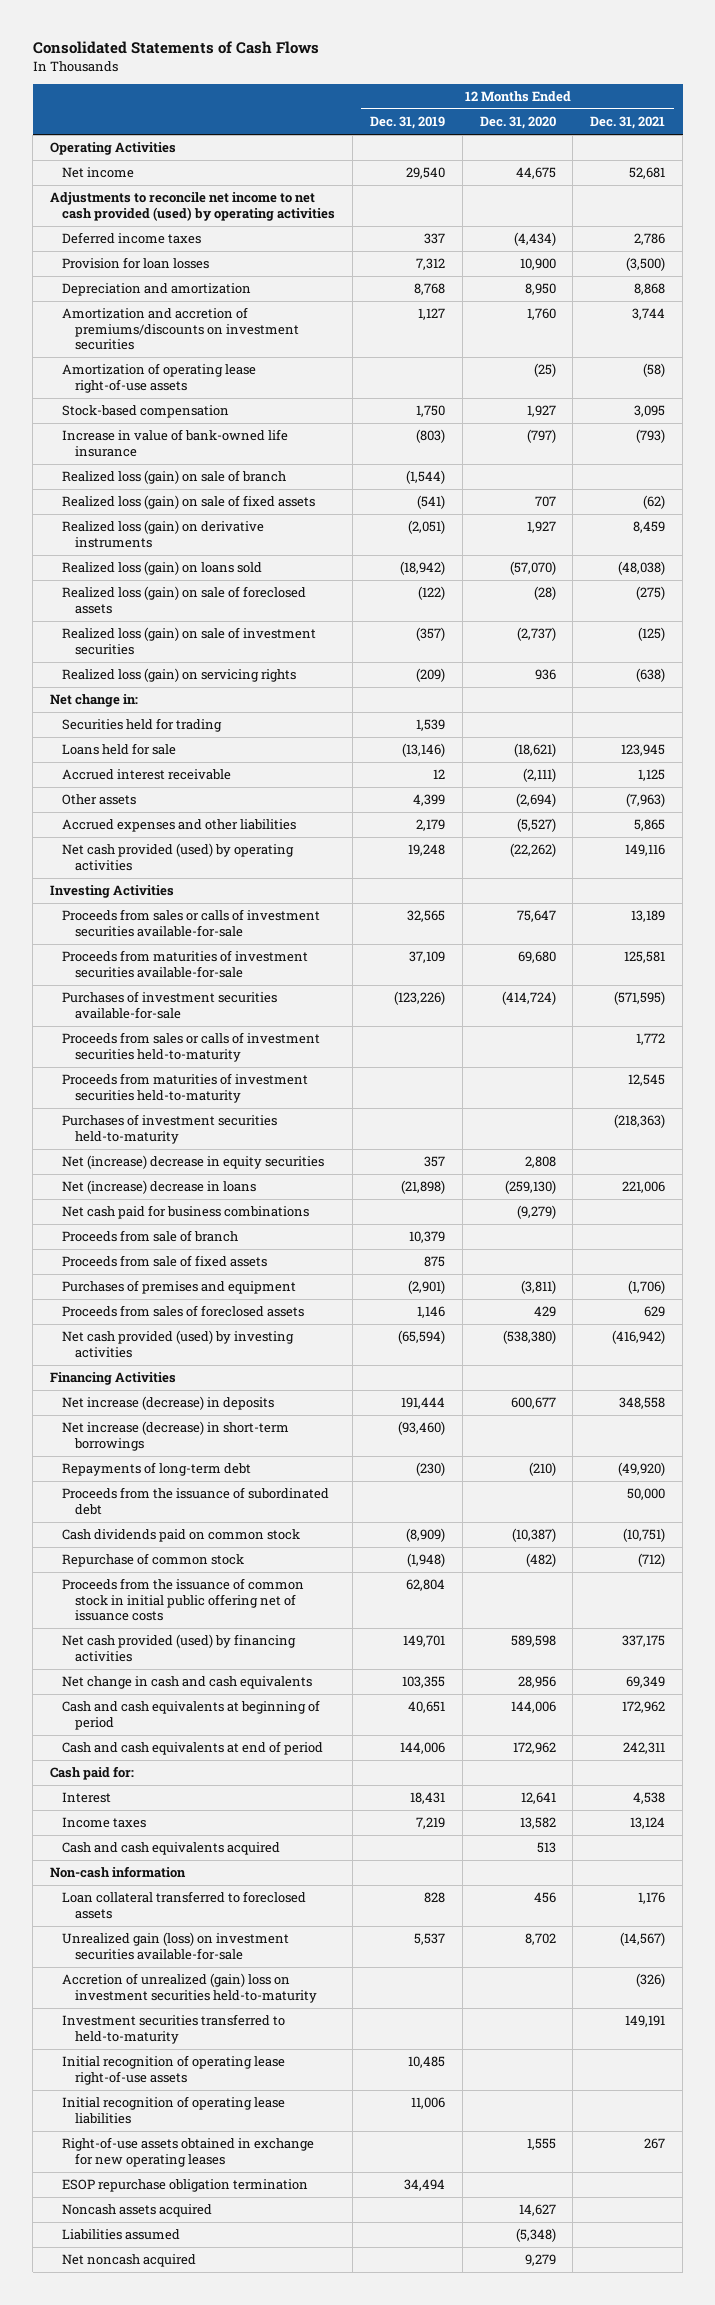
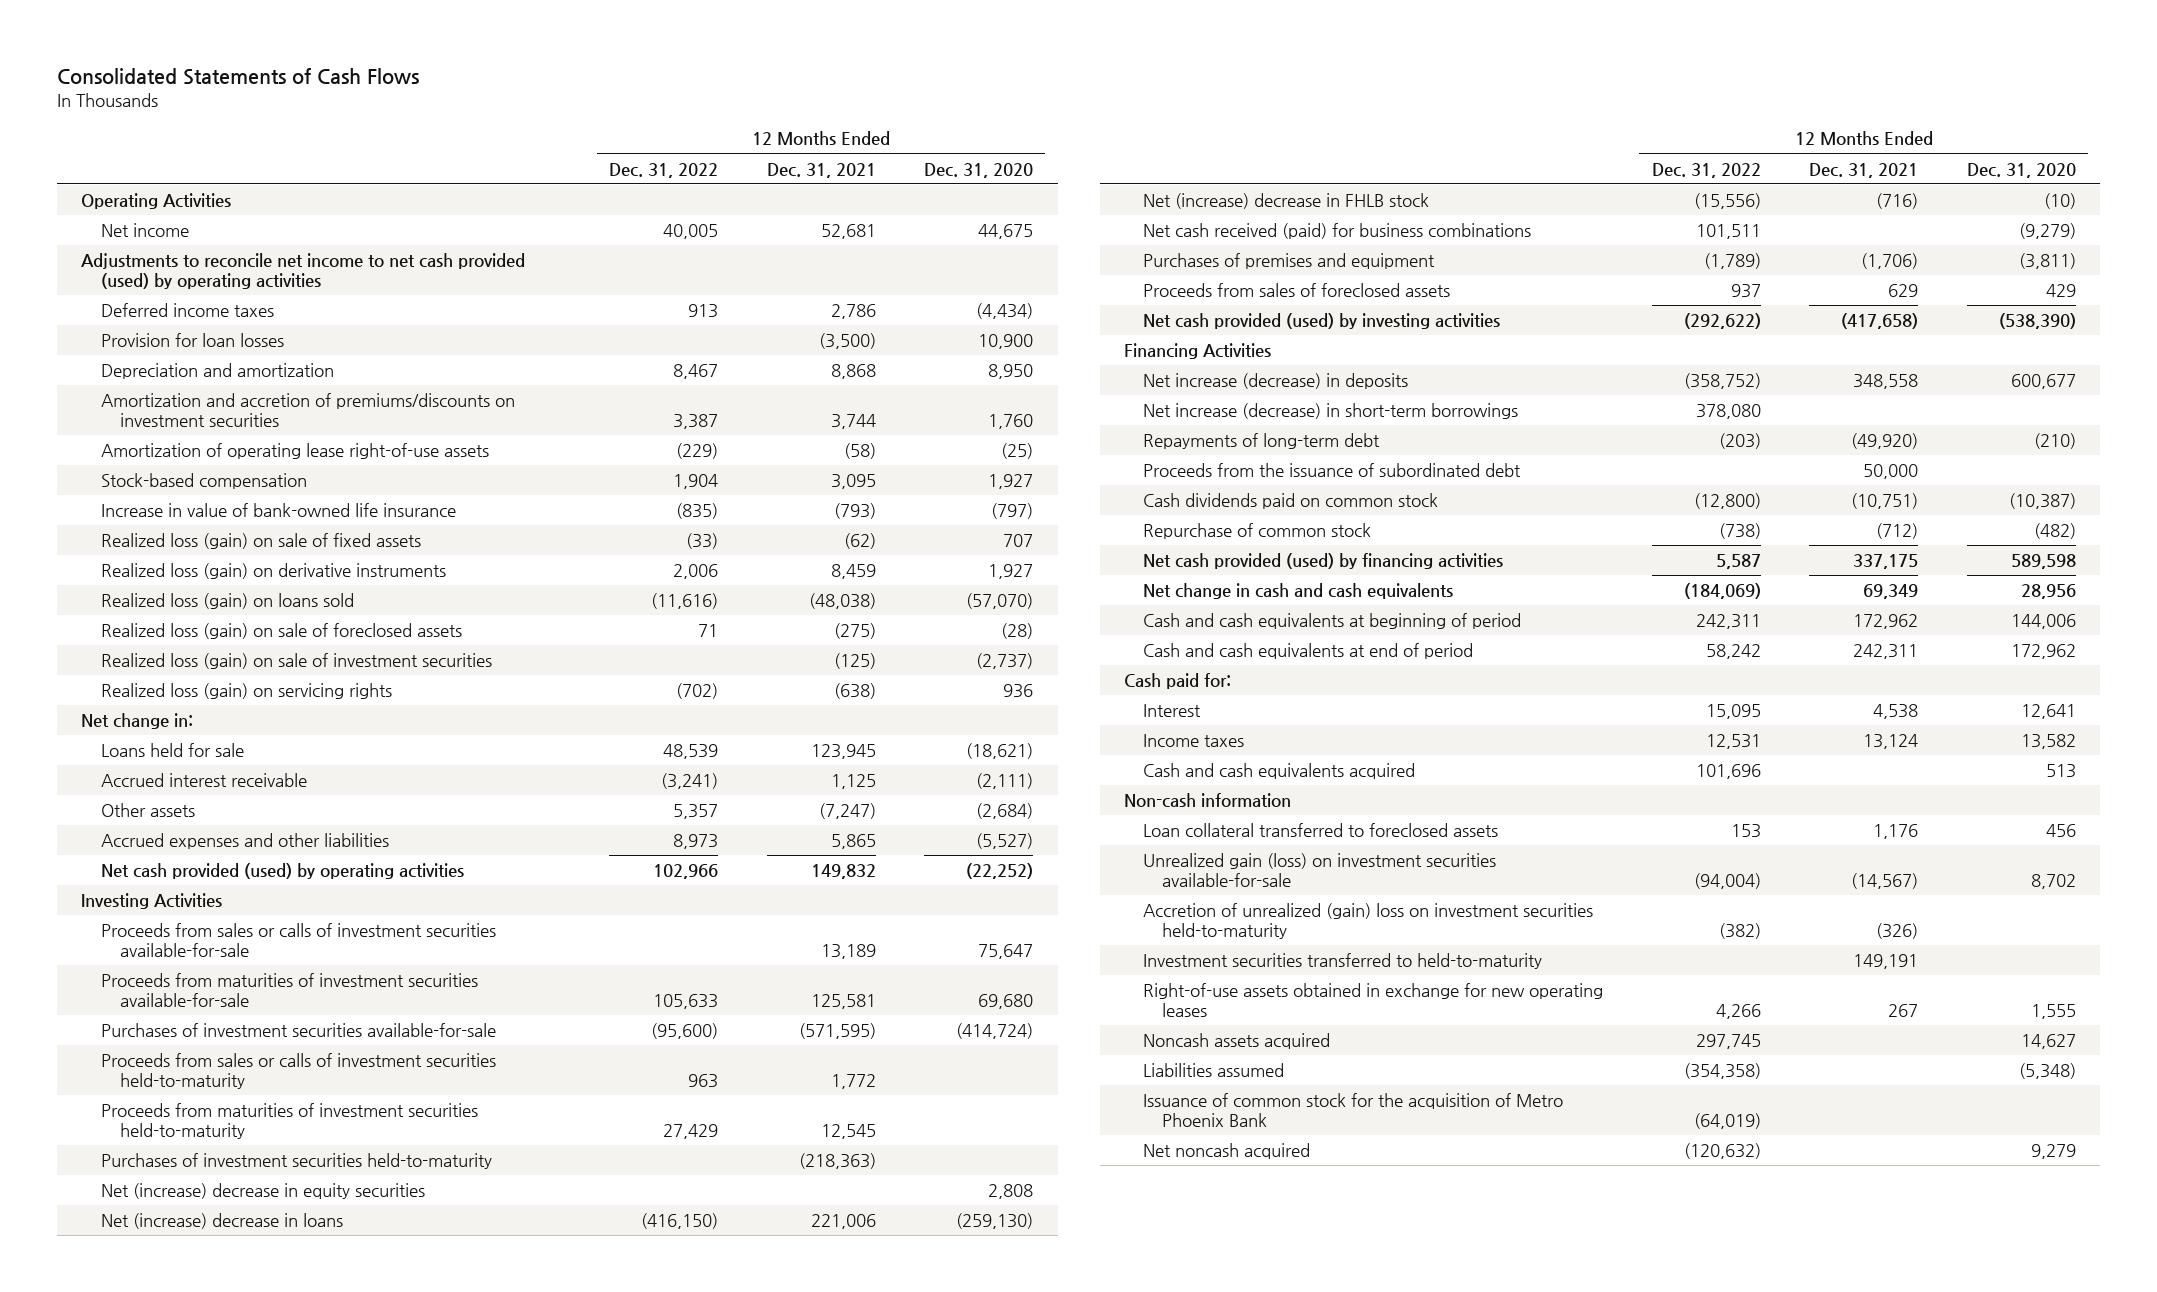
[369,116,445,130] Dec. 31, 2019 -> none
none -> [609,162,719,178] Dec. 31, 2022
[62,470,287,485] Realized loss (gain) on sale of branch -> none
[62,718,223,733] Securities held for trading -> none
[515,793,556,808] (2,694) -> [976,803,1034,820] (2,684)
[626,793,666,808] (7,963) -> [818,803,876,820] (7,247)
[509,843,556,858] (22,262) -> [966,863,1034,880] (22,252)
[625,844,666,857] 149,116 -> [810,864,876,880] 149,832
[62,1230,239,1243] Proceeds from sale of branch -> none
[62,1255,268,1268] Proceeds from sale of fixed assets -> none
none -> [1143,193,1430,210] Net (increase) decrease in FHLB stock
[62,1205,310,1220] Net cash paid for business combinations -> [1143,223,1532,240] Net cash received (paid) for business combinations
[502,1330,556,1345] (538,380) -> [1998,313,2076,330] (538,390)
[612,1330,666,1345] (416,942) -> [1841,313,1919,330] (417,658)
[62,1578,305,1622] Proceeds from the issuance of common stock in initial public offering net of issuance costs -> none
[62,2055,286,2085] Initial recognition of operating lease right-of-use assets -> none
[62,2096,286,2124] Initial recognition of operating lease liabilities -> none
[62,2179,309,2193] ESOP repurchase obligation termination -> none
none -> [1143,1093,1564,1127] Issuance of common stock for the acquisition of Metro Phoenix Bank

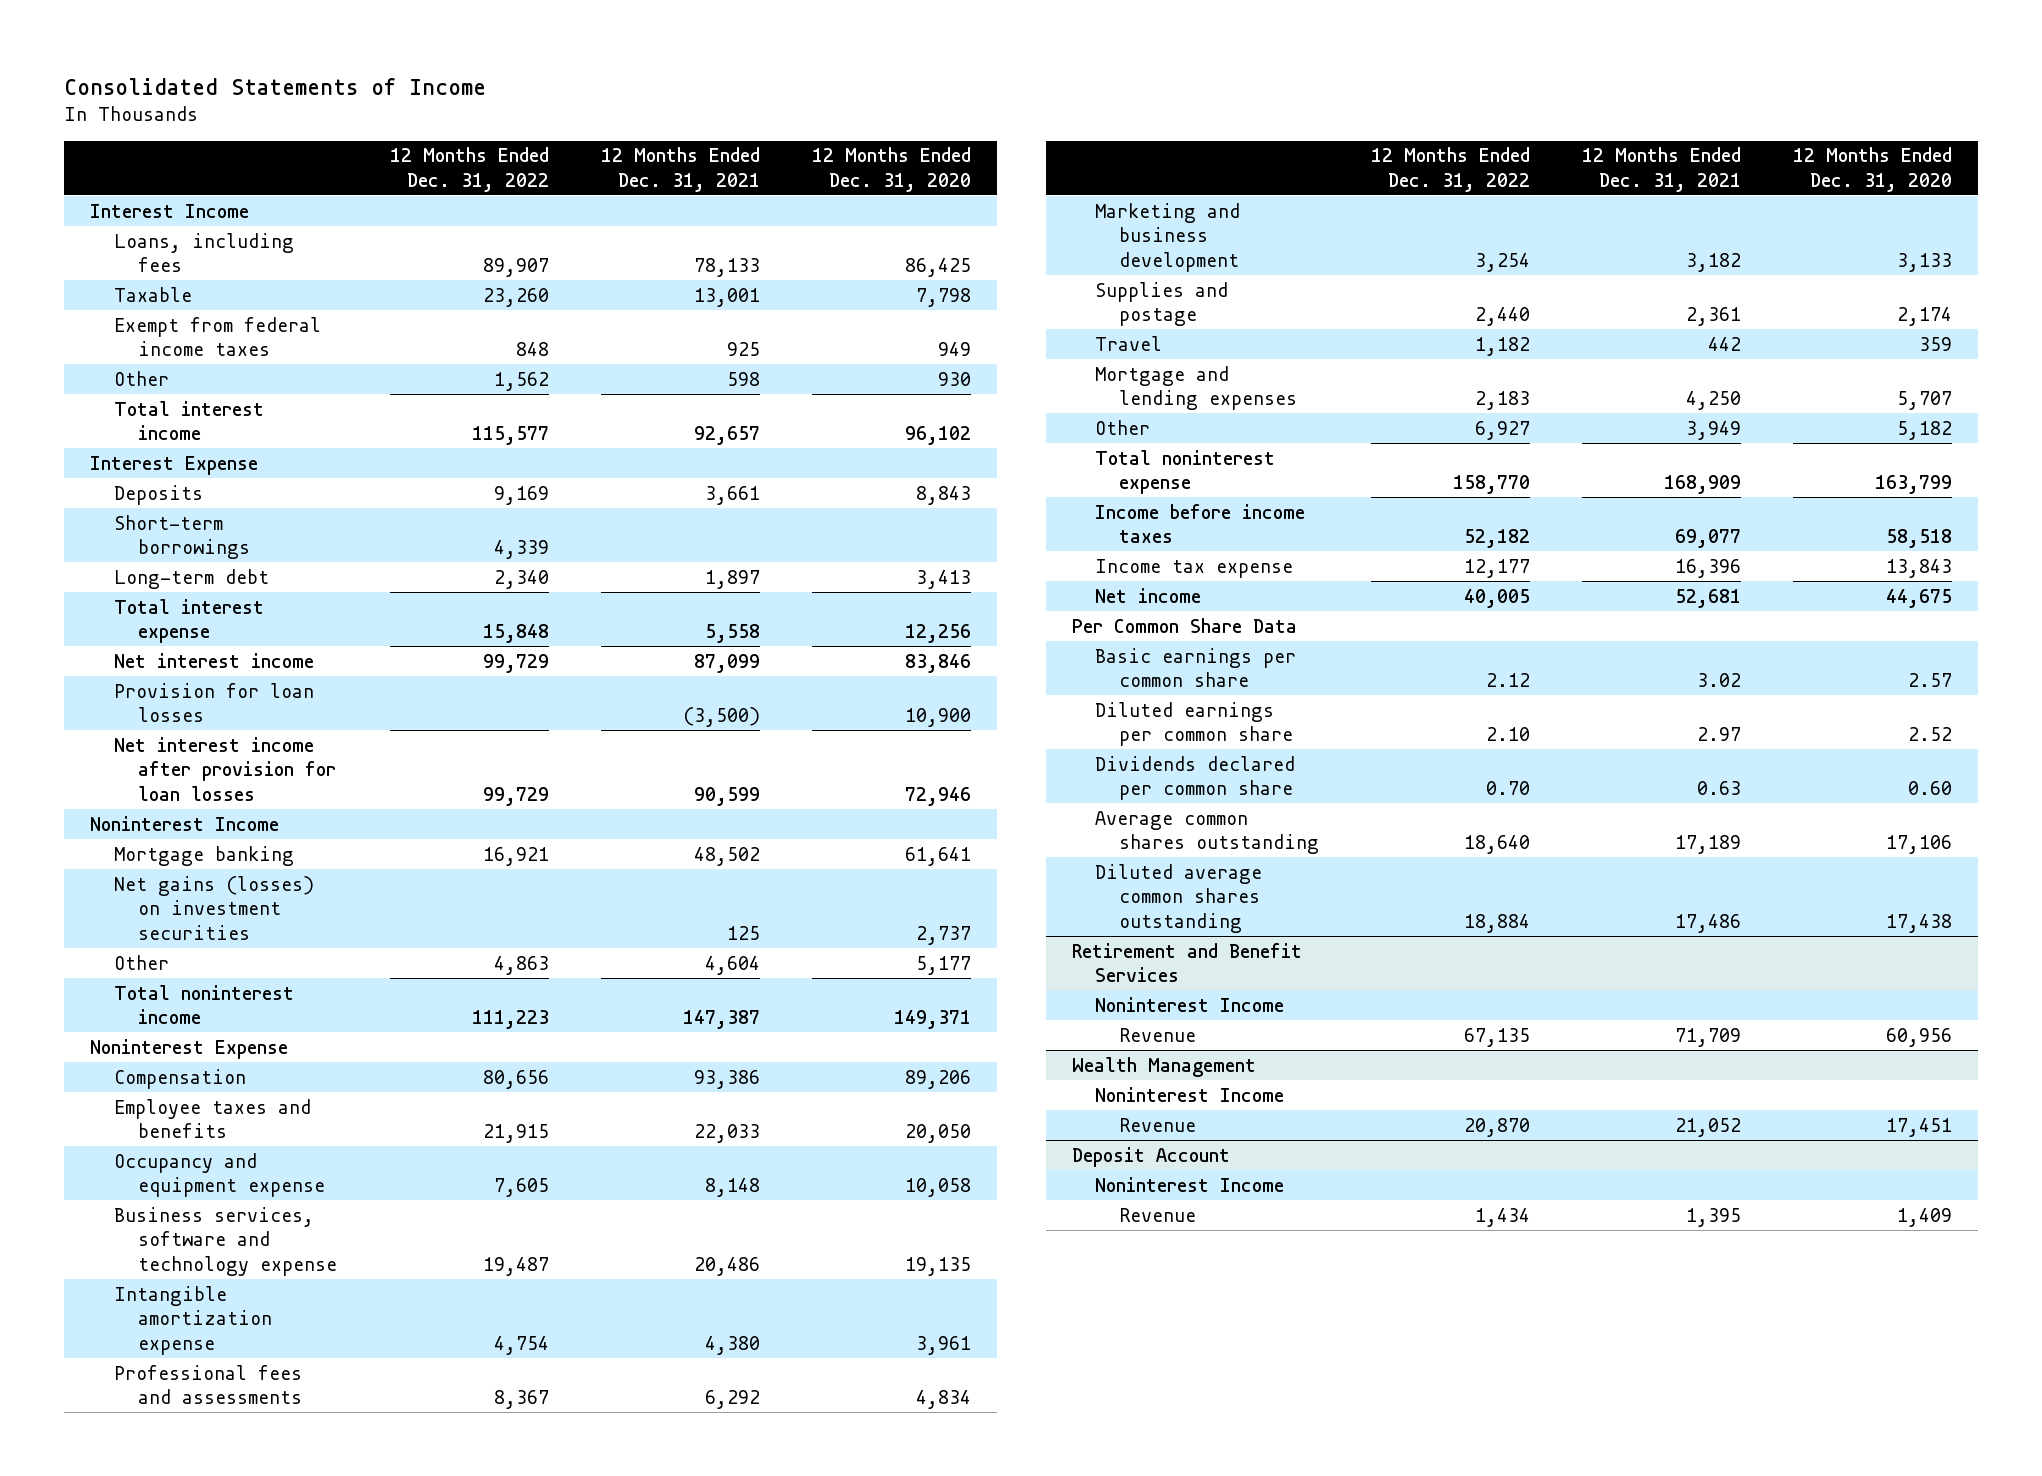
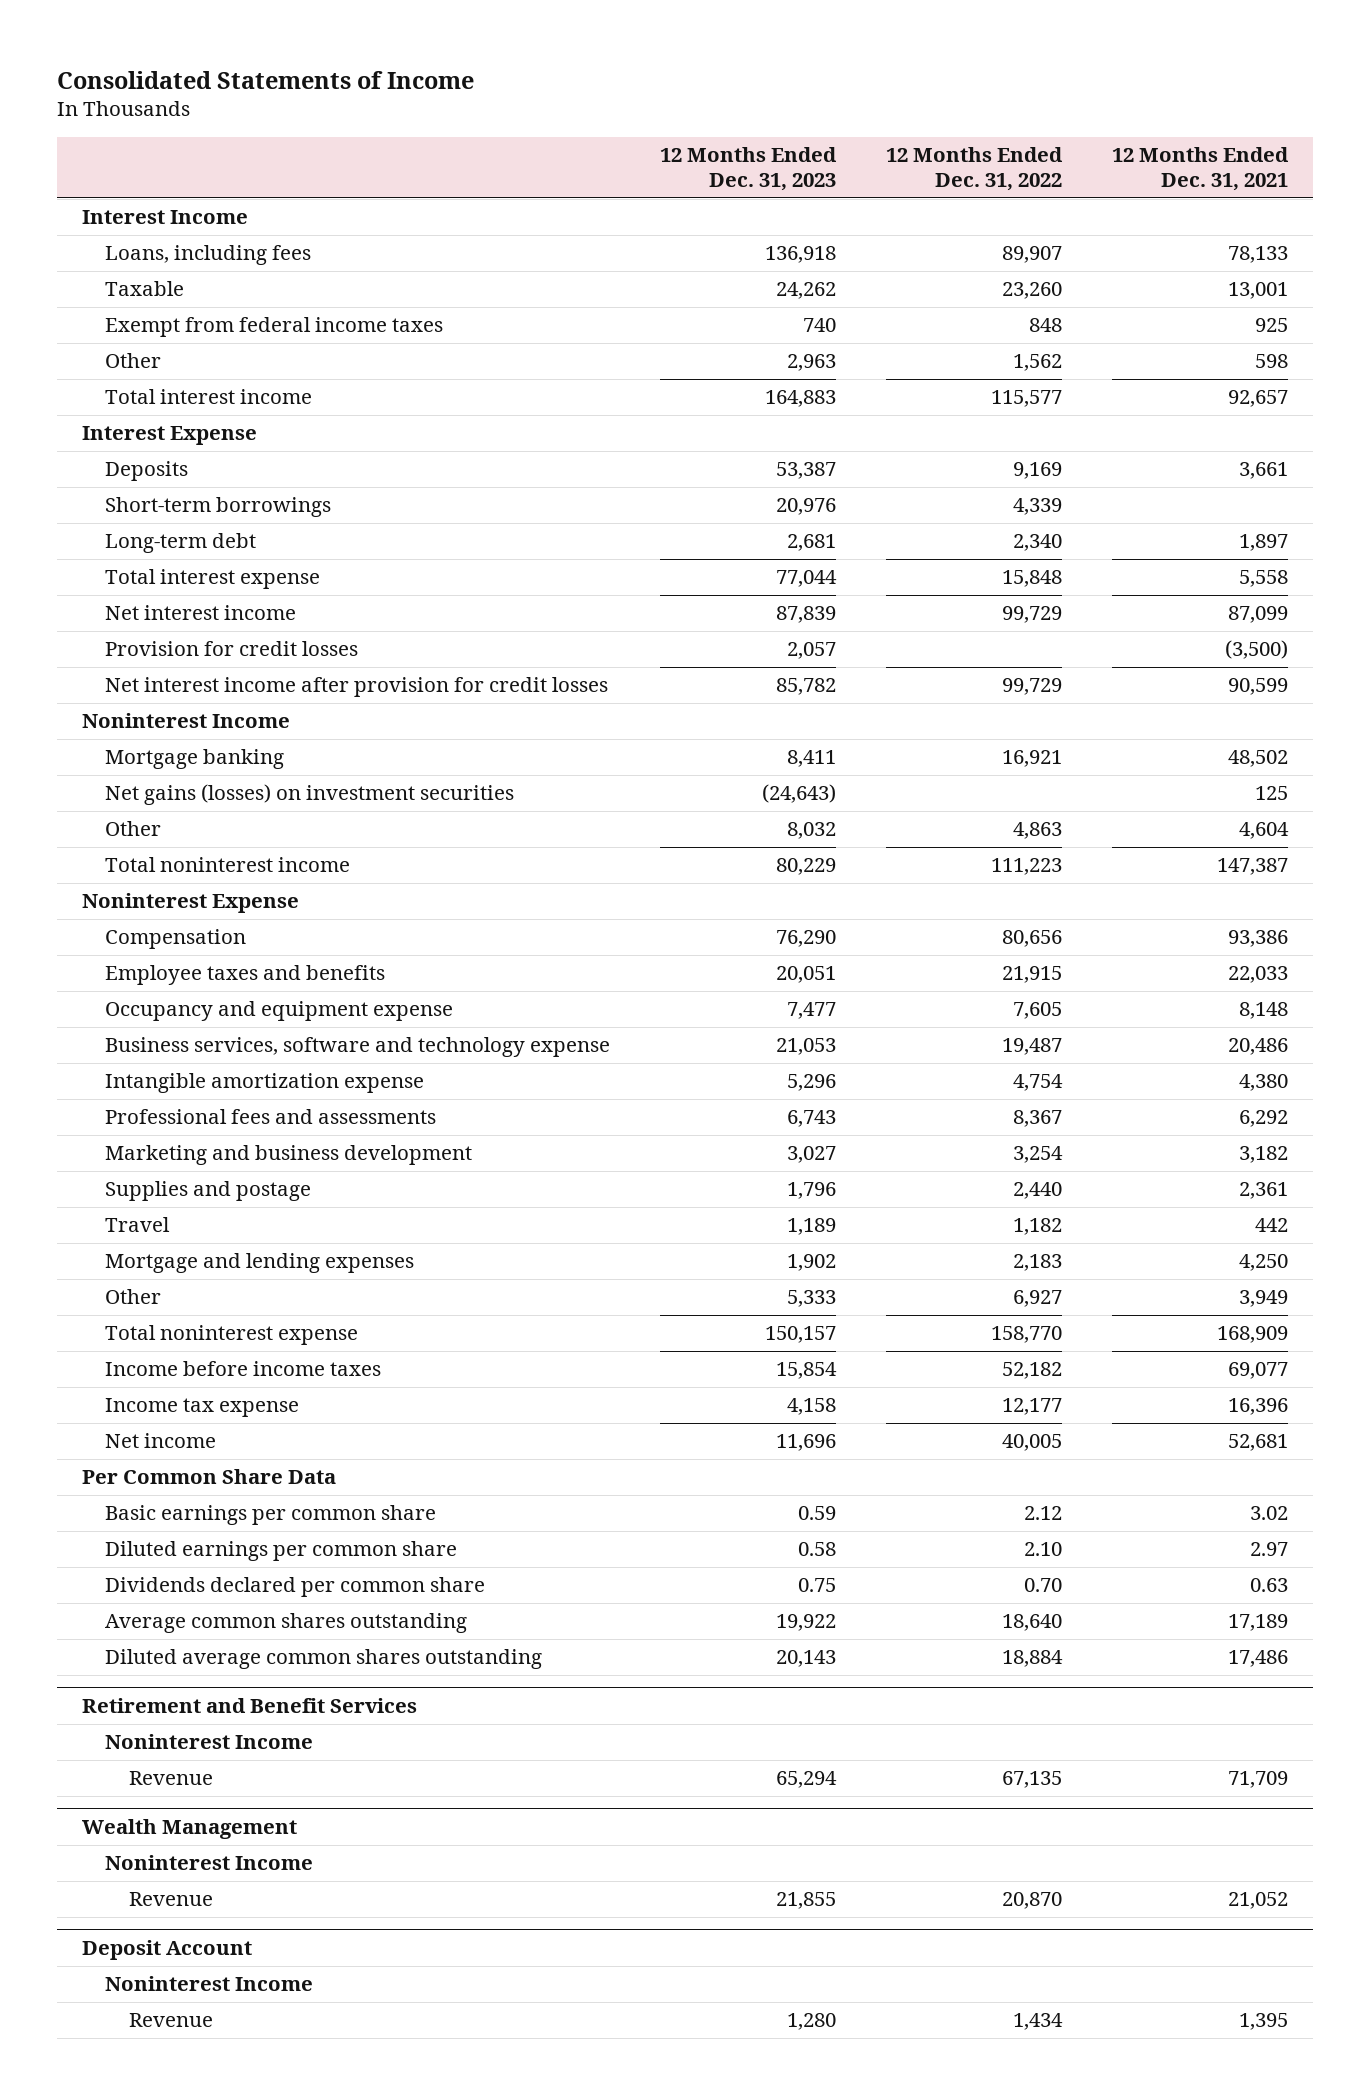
[811,147,971,192] 12 Months Ended Dec. 31, 2020 -> none
none -> [660,146,838,192] 12 Months Ended Dec. 31, 2023
[113,682,314,723] Provision for loan losses -> [105,641,359,657] Provision for credit losses
[113,736,336,801] Net interest income after provision for loan losses -> [105,677,609,698] Net interest income after provision for credit losses

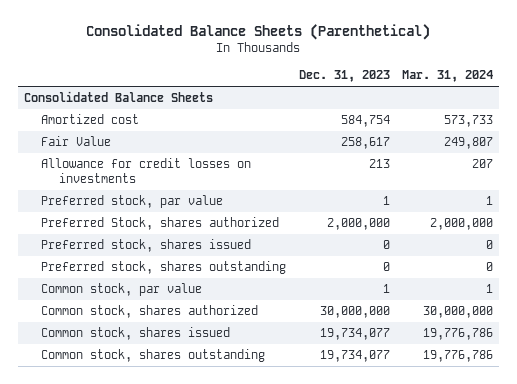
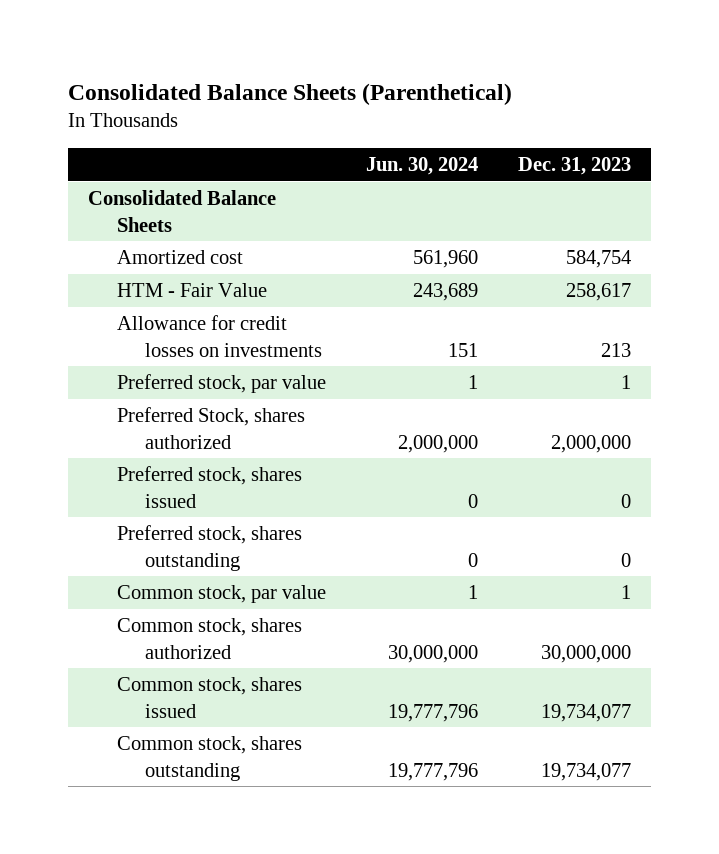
[401,70,493,83] Mar. 31, 2024 -> none
none -> [365,156,478,175] Jun. 30, 2024
[41,136,112,147] Fair Value -> [116,283,267,298] HTM - Fair Value

